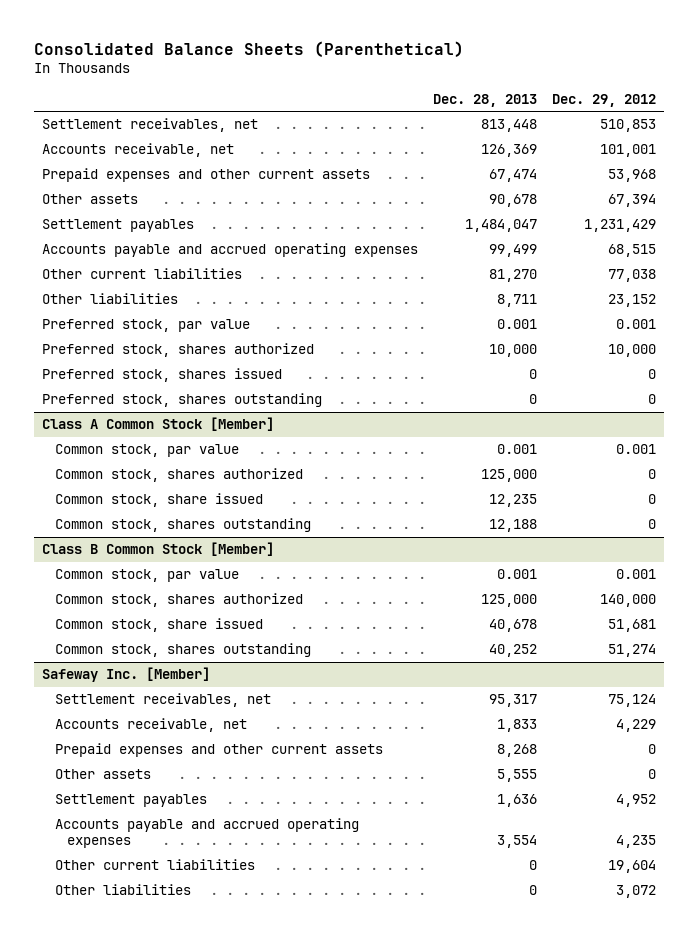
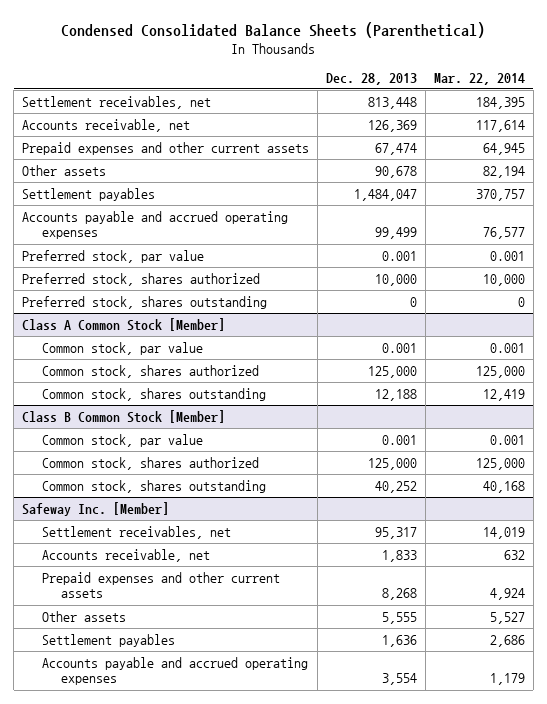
[34,40,465,57] Consolidated Balance Sheets (Parenthetical) -> [61,21,486,38] Condensed Consolidated Balance Sheets (Parenthetical)
[552,93,657,107] Dec. 29, 2012 -> none
none -> [433,72,525,85] Mar. 22, 2014
[41,268,242,280] Other current liabilities -> none
[41,293,178,305] Other liabilities -> none
[41,368,282,383] Preferred stock, shares issued -> none
[54,493,263,508] Common stock, share issued -> none
[54,618,263,633] Common stock, share issued -> none
[54,859,255,871] Other current liabilities -> none
[54,884,191,896] Other liabilities -> none

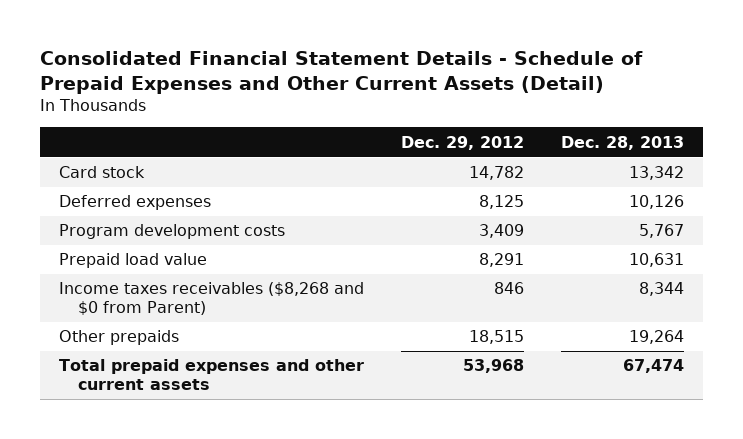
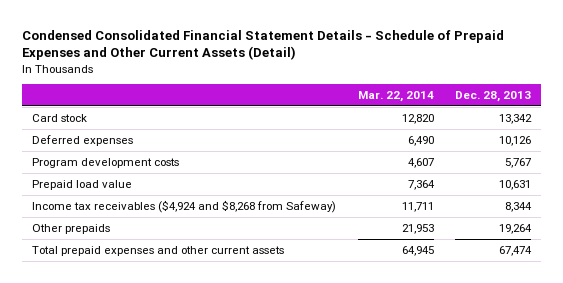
[40,51,644,94] Consolidated Financial Statement Details - Schedule of Prepaid Expenses and Other Current Assets (Detail) -> [21,29,504,61] Condensed Consolidated Financial Statement Details - Schedule of Prepaid Expenses and Other Current Assets (Detail)
[401,135,525,150] Dec. 29, 2012 -> none
none -> [357,91,434,103] Mar. 22, 2014
[58,282,364,315] Income taxes receivables ($8,268 and $0 from Parent) -> [32,199,337,213] Income tax receivables ($4,924 and $8,268 from Safeway)

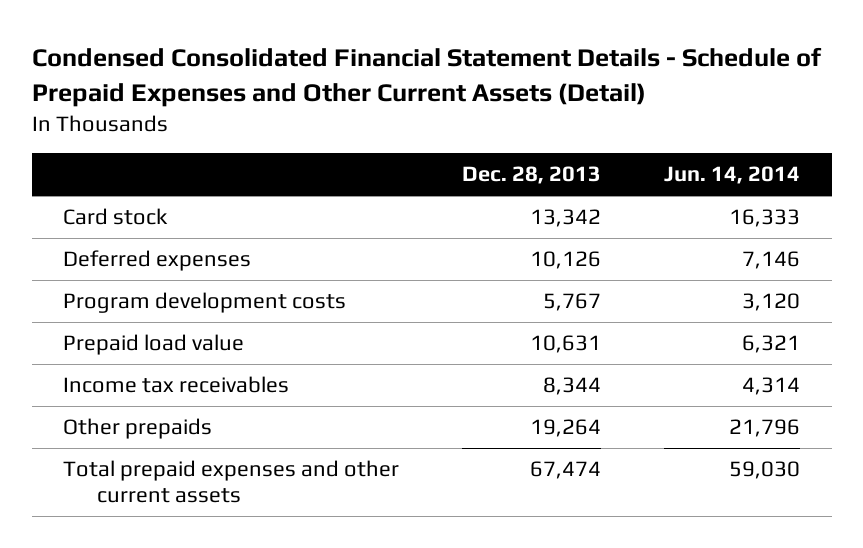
[357,91,434,103] Mar. 22, 2014 -> none
none -> [664,166,801,185] Jun. 14, 2014
[32,199,337,213] Income tax receivables ($4,924 and $8,268 from Safeway) -> [63,376,290,394] Income tax receivables

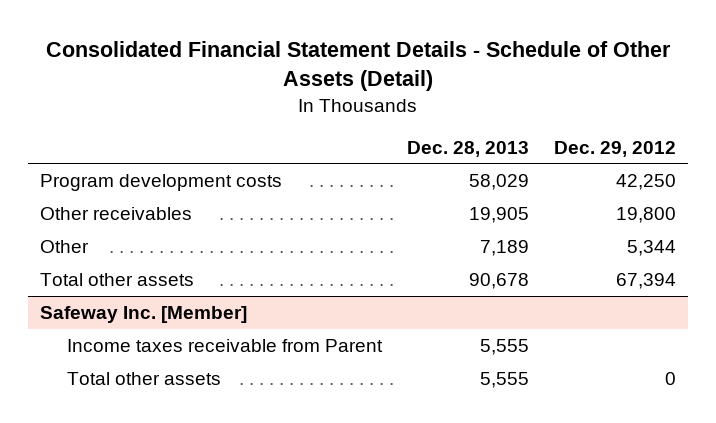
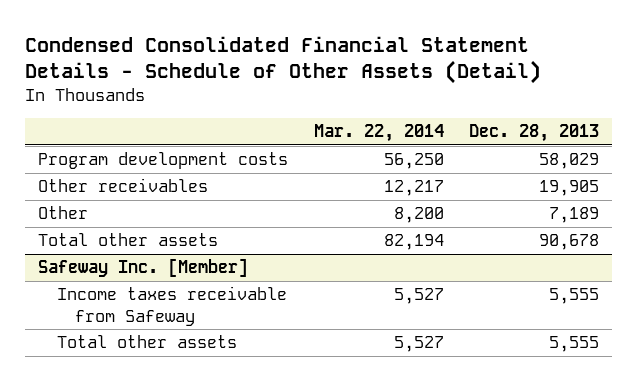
[46,41,672,92] Consolidated Financial Statement Details - Schedule of Other Assets (Detail) -> [25,35,542,85] Condensed Consolidated Financial Statement Details - Schedule of Other Assets (Detail)
[553,140,676,157] Dec. 29, 2012 -> none
none -> [313,124,444,143] Mar. 22, 2014
[66,338,383,352] Income taxes receivable from Parent -> [56,286,287,326] Income taxes receivable from Safeway

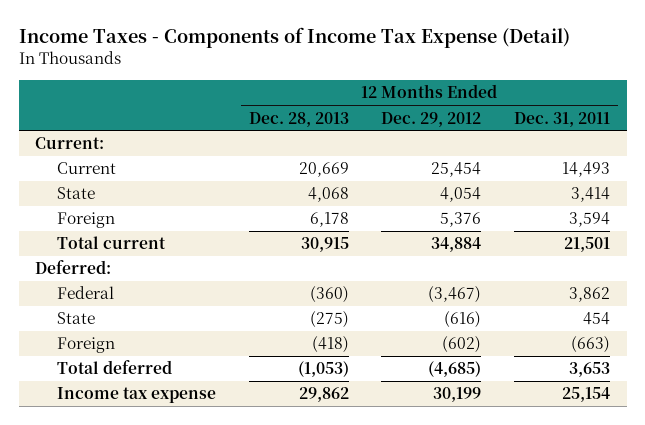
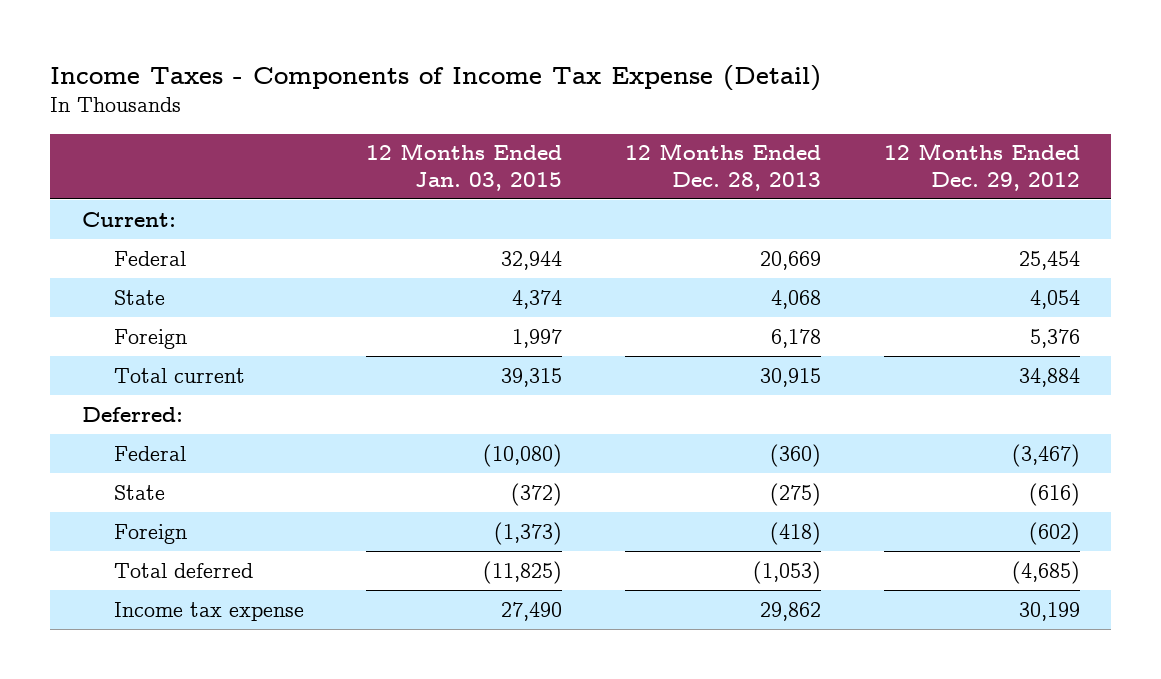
[514,111,611,127] Dec. 31, 2011 -> none
none -> [366,143,563,192] 12 Months Ended Jan. 03, 2015
[56,162,116,175] Current -> [113,250,186,266] Federal

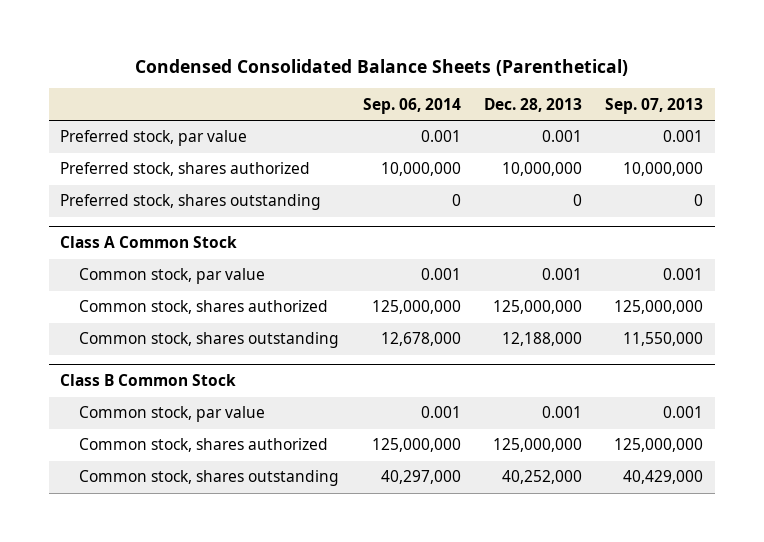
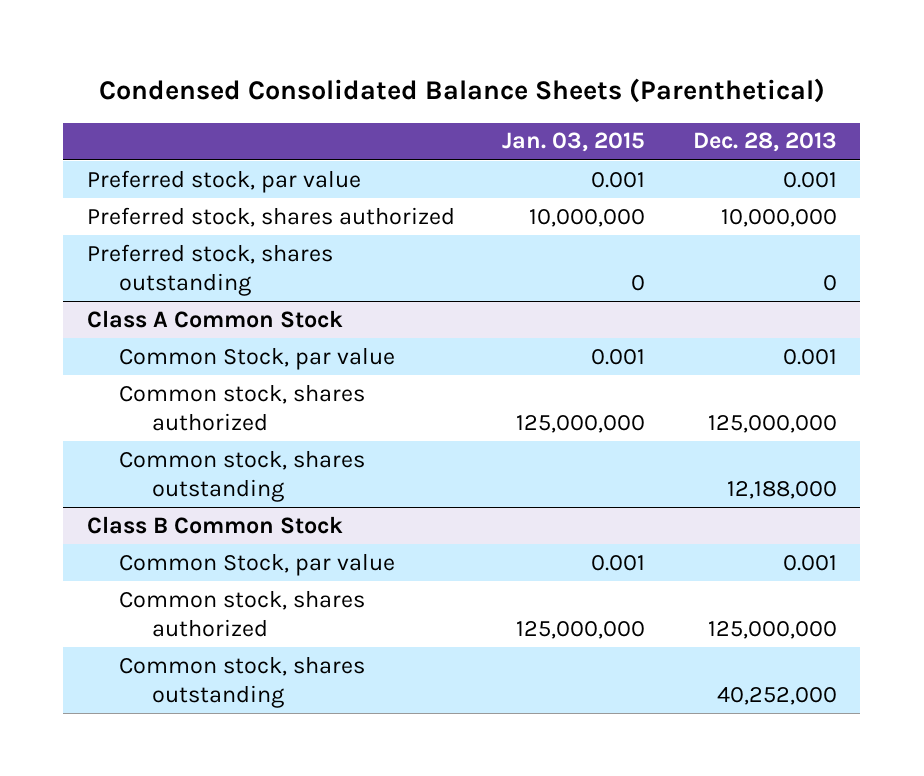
[362,97,461,114] Sep. 06, 2014 -> none
[605,97,704,114] Sep. 07, 2013 -> none
none -> [502,132,646,153] Jan. 03, 2015
[79,268,266,285] Common stock, par value -> [119,346,396,370] Common Stock, par value
[79,406,266,423] Common stock, par value -> [119,552,396,576] Common Stock, par value

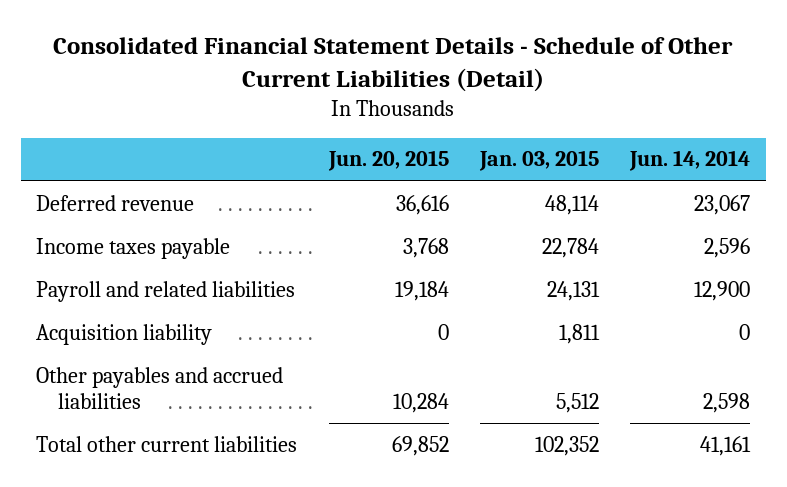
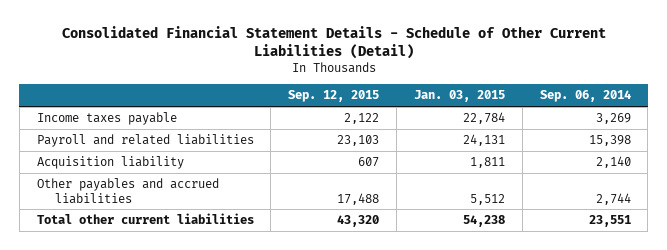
[327,150,449,172] Jun. 20, 2015 -> none
[629,150,751,172] Jun. 14, 2014 -> none
none -> [288,90,380,103] Sep. 12, 2015
none -> [539,90,631,103] Sep. 06, 2014
[36,194,195,211] Deferred revenue -> none
[535,435,600,456] 102,352 -> [462,215,505,228] 54,238

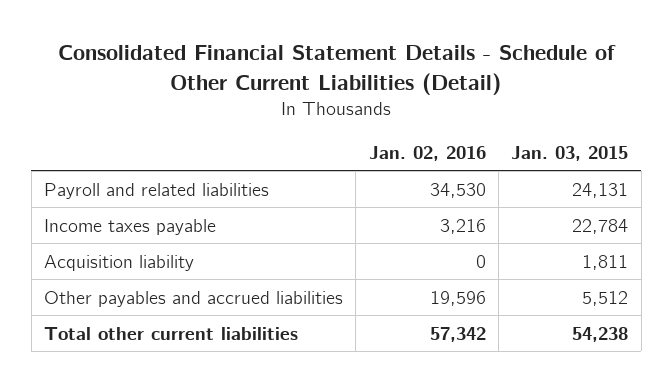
[288,90,380,103] Sep. 12, 2015 -> none
[539,90,631,103] Sep. 06, 2014 -> none
none -> [368,145,486,161] Jan. 02, 2016
[36,112,177,126] Income taxes payable -> [44,218,217,235] Income taxes payable

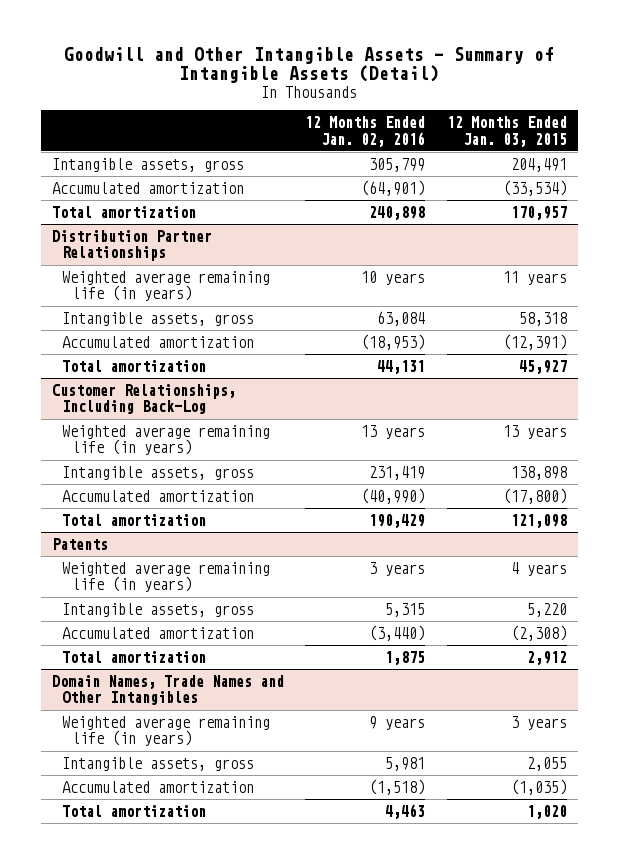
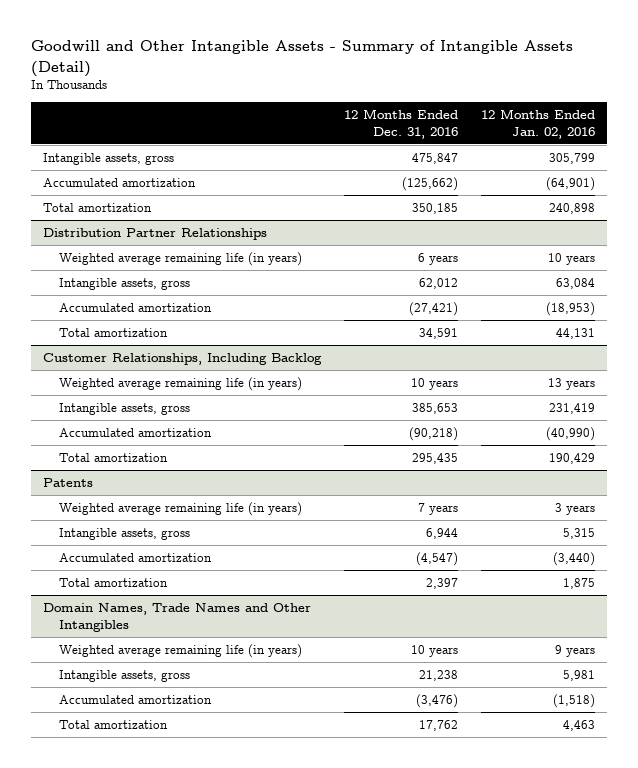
[446,116,567,147] 12 Months Ended Jan. 03, 2015 -> none
none -> [344,109,459,139] 12 Months Ended Dec. 31, 2016
[51,383,236,415] Customer Relationships, Including Back-Log -> [42,352,322,365] Customer Relationships, Including Backlog

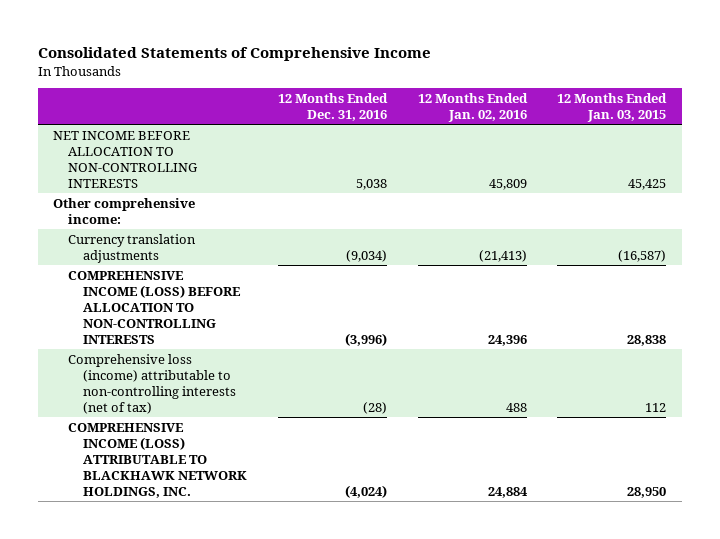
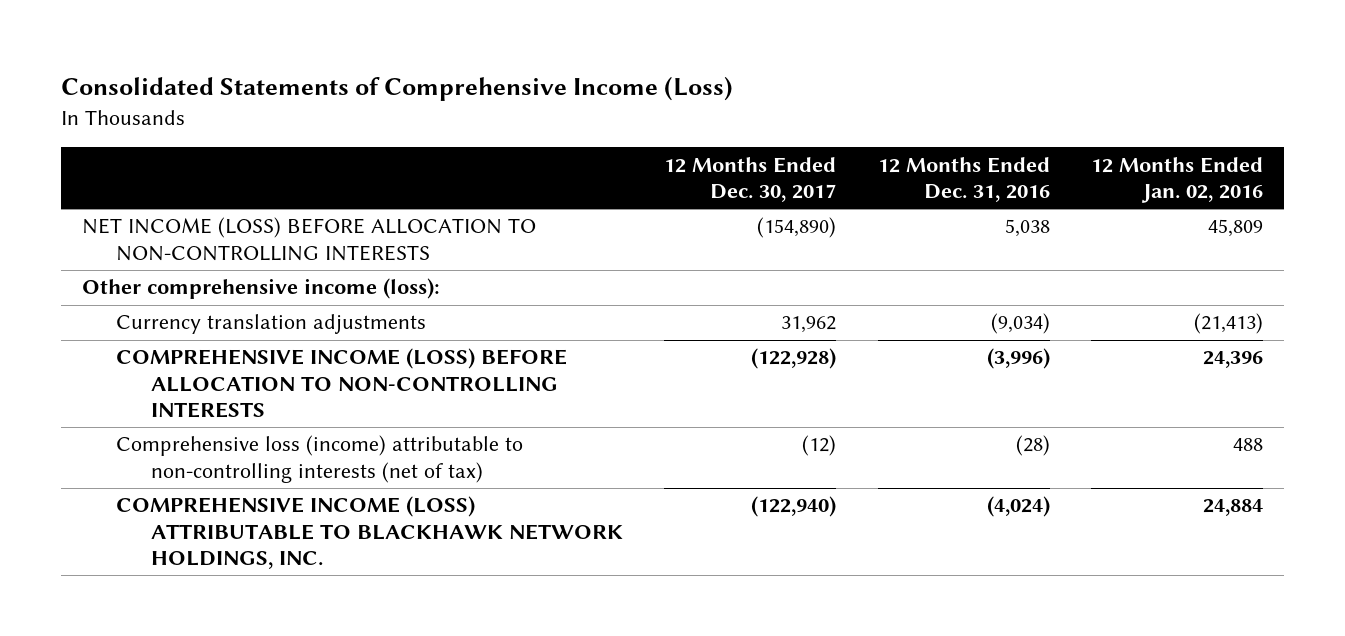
[38,47,432,62] Consolidated Statements of Comprehensive Income -> [61,76,734,102] Consolidated Statements of Comprehensive Income (Loss)
[557,92,668,123] 12 Months Ended Jan. 03, 2015 -> none
none -> [664,156,837,203] 12 Months Ended Dec. 30, 2017
[53,130,199,188] NET INCOME BEFORE ALLOCATION TO NON-CONTROLLING INTERESTS -> [81,217,536,261] NET INCOME (LOSS) BEFORE ALLOCATION TO NON-CONTROLLING INTERESTS
[53,197,196,224] Other comprehensive income: -> [81,278,440,300] Other comprehensive income (loss):

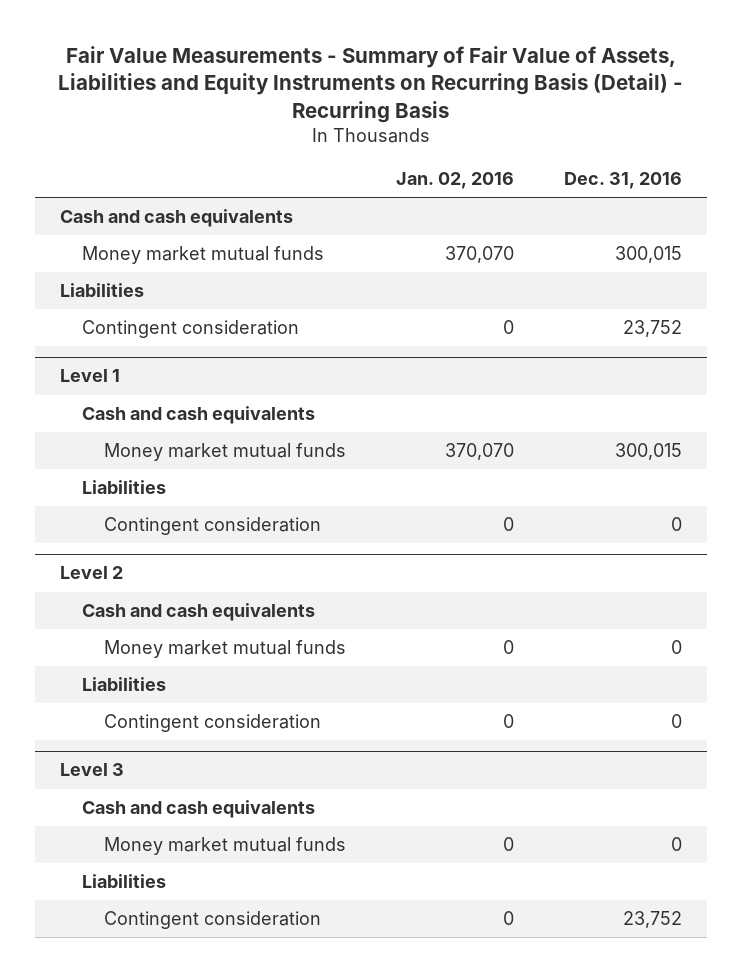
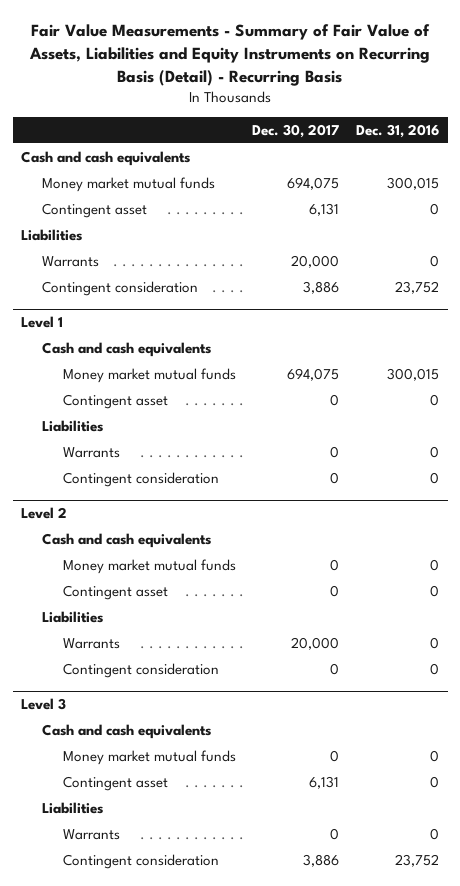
[395,172,514,190] Jan. 02, 2016 -> none
none -> [252,123,340,138] Dec. 30, 2017
none -> [41,202,147,218] Contingent asset
none -> [41,255,99,267] Warrants
none -> [62,393,168,409] Contingent asset
none -> [62,446,120,458] Warrants
none -> [62,584,168,600] Contingent asset
none -> [62,637,120,649] Warrants
none -> [62,775,168,791] Contingent asset
none -> [62,828,120,840] Warrants

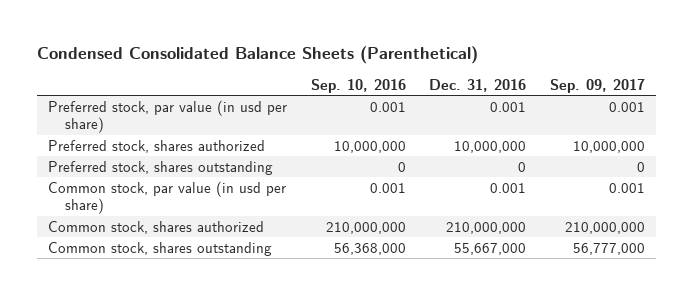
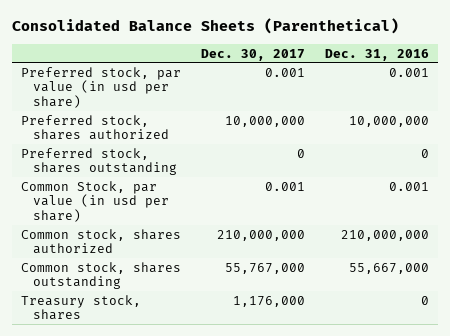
[36,46,478,65] Condensed Consolidated Balance Sheets (Parenthetical) -> [11,18,399,35] Consolidated Balance Sheets (Parenthetical)
[310,78,406,93] Sep. 10, 2016 -> none
[549,78,645,93] Sep. 09, 2017 -> none
none -> [201,48,306,61] Dec. 30, 2017
[48,180,287,215] Common stock, par value (in usd per share) -> [21,180,169,222] Common Stock, par value (in usd per share)
none -> [21,294,142,321] Treasury stock, shares

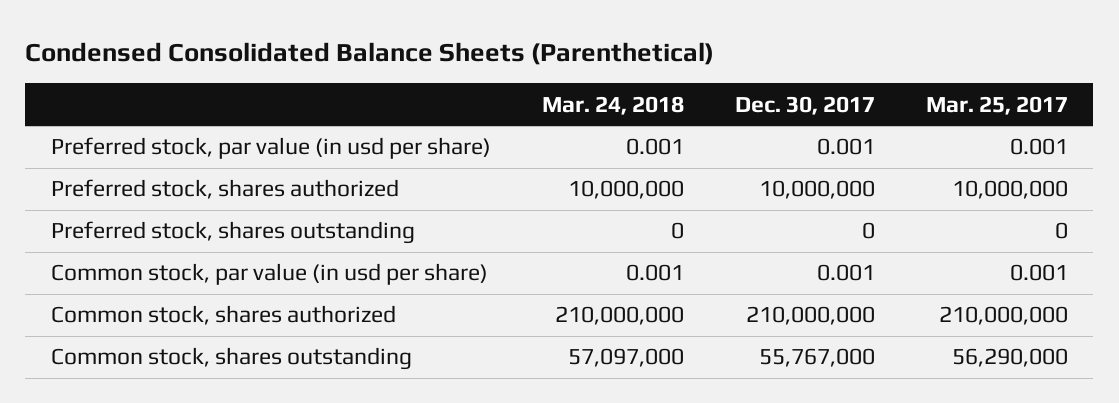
[11,18,399,35] Consolidated Balance Sheets (Parenthetical) -> [25,41,715,65] Condensed Consolidated Balance Sheets (Parenthetical)
[324,48,429,61] Dec. 31, 2016 -> none
none -> [541,95,684,115] Mar. 24, 2018
none -> [925,95,1068,115] Mar. 25, 2017
[21,180,169,222] Common Stock, par value (in usd per share) -> [50,263,488,286] Common stock, par value (in usd per share)
[21,294,142,321] Treasury stock, shares -> none

